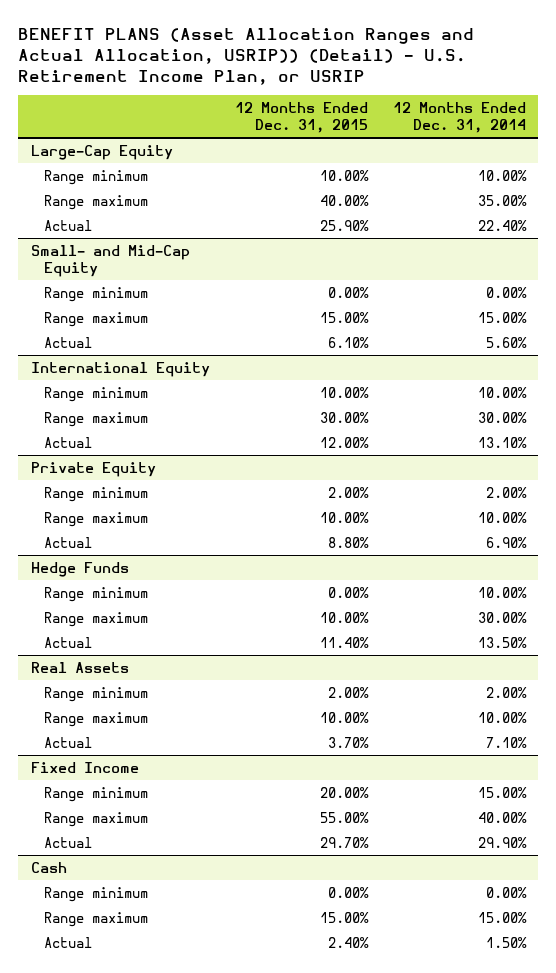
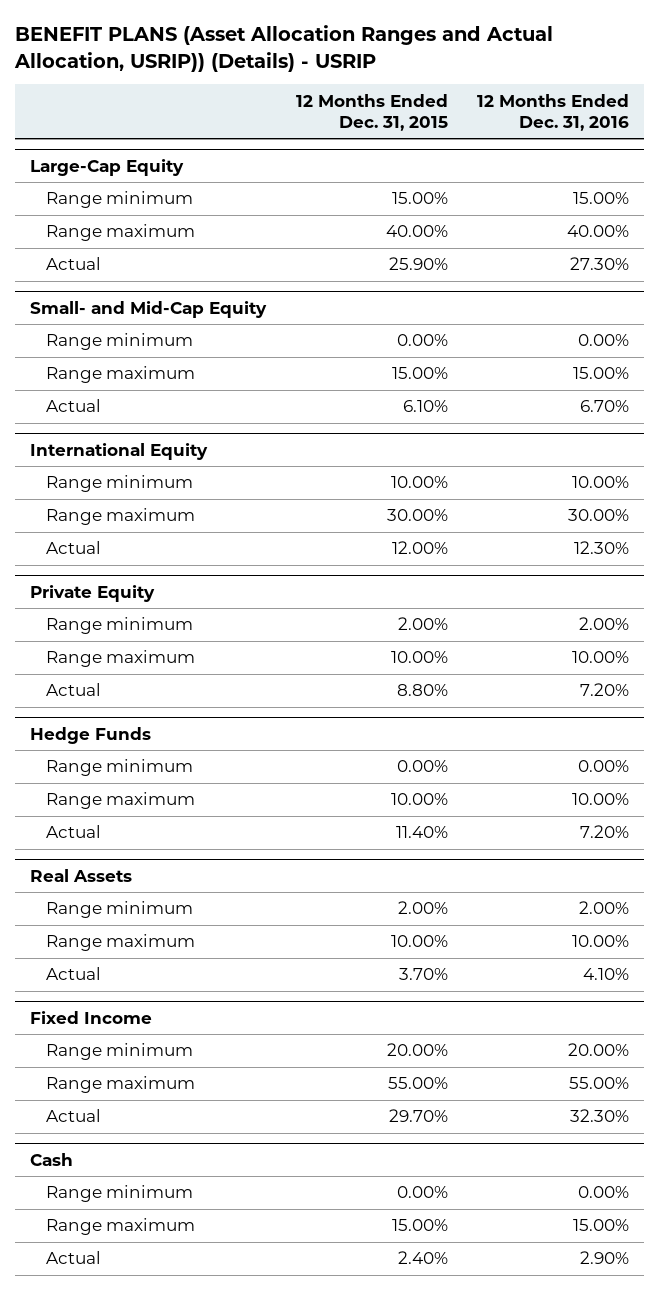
[18,27,475,85] BENEFIT PLANS (Asset Allocation Ranges and Actual Allocation, USRIP)) (Detail) - U.S. Retirement Income Plan, or USRIP -> [14,25,554,72] BENEFIT PLANS (Asset Allocation Ranges and Actual Allocation, USRIP)) (Details) - USRIP
[392,101,526,133] 12 Months Ended Dec. 31, 2014 -> none
none -> [477,93,630,131] 12 Months Ended Dec. 31, 2016
[319,169,369,181] 10.00% -> [391,192,448,205] 15.00%

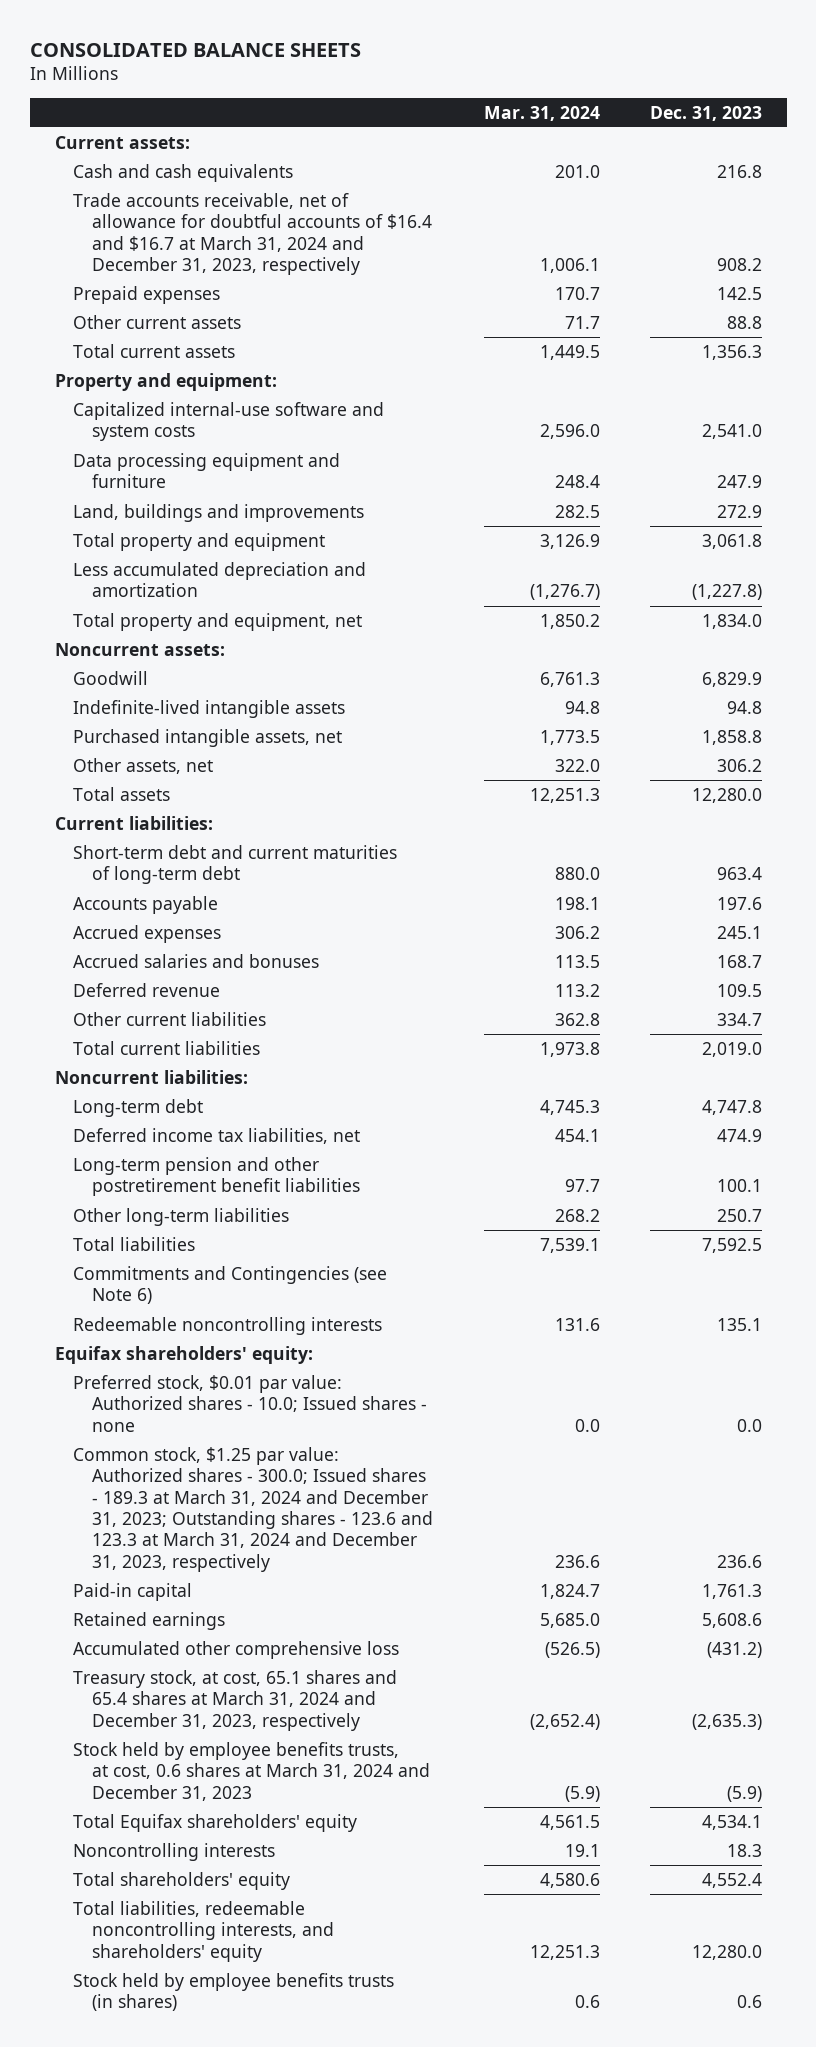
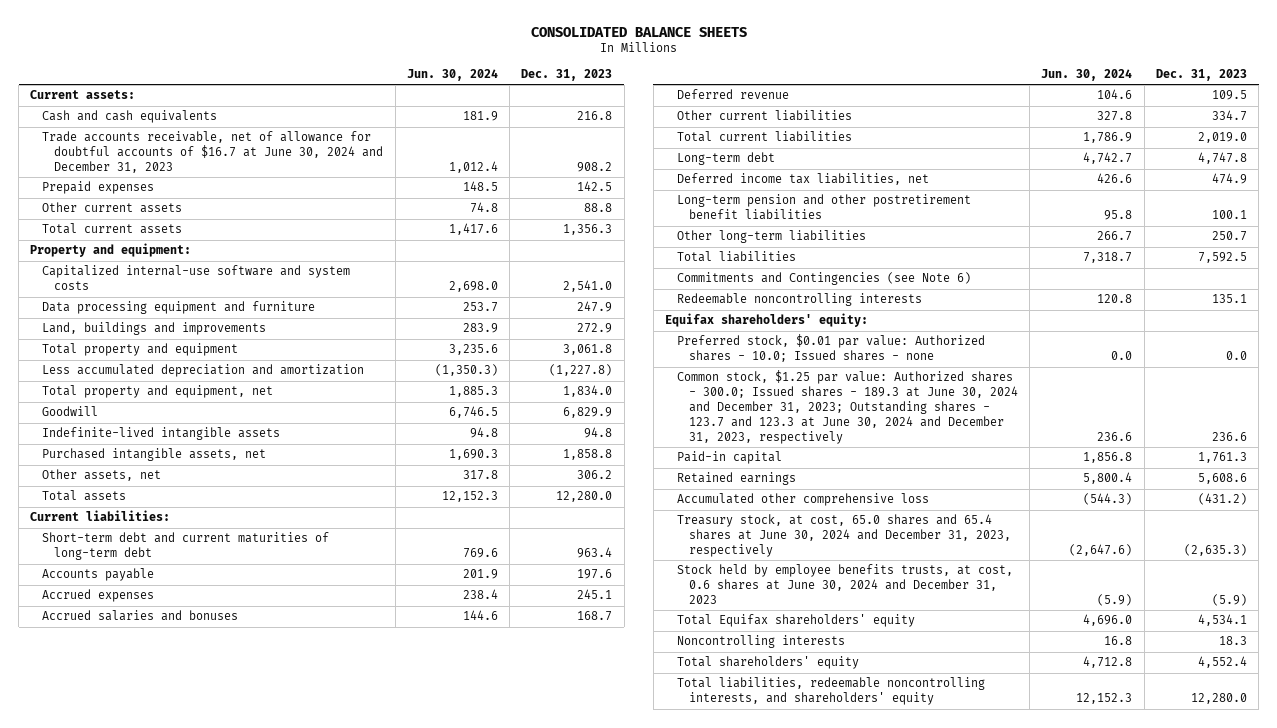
[483,105,600,121] Mar. 31, 2024 -> none
none -> [406,69,498,82] Jun. 30, 2024
[73,192,433,275] Trade accounts receivable, net of allowance for doubtful accounts of $16.4 and $16.7 at March 31, 2024 and December 31, 2023, respectively -> [42,131,384,174] Trade accounts receivable, net of allowance for doubtful accounts of $16.7 at June 30, 2024 and December 31, 2023
[54,642,225,656] Noncurrent assets: -> none
[54,1069,248,1084] Noncurrent liabilities: -> none
[73,1446,434,1572] Common stock, $1.25 par value: Authorized shares - 300.0; Issued shares - 189.3 at March 31, 2024 and December 31, 2023; Outstanding shares - 123.6 and 123.3 at March 31, 2024 and December 31, 2023, respectively -> [676,370,1018,444] Common stock, $1.25 par value: Authorized shares - 300.0; Issued shares - 189.3 at June 30, 2024 and December 31, 2023; Outstanding shares - 123.7 and 123.3 at June 30, 2024 and December 31, 2023, respectively
[73,1669,398,1731] Treasury stock, at cost, 65.1 shares and 65.4 shares at March 31, 2024 and December 31, 2023, respectively -> [676,514,1011,558] Treasury stock, at cost, 65.0 shares and 65.4 shares at June 30, 2024 and December 31, 2023, respectively
[73,1741,431,1801] Stock held by employee benefits trusts, at cost, 0.6 shares at March 31, 2024 and December 31, 2023 -> [676,564,1013,605] Stock held by employee benefits trusts, at cost, 0.6 shares at June 30, 2024 and December 31, 2023
[73,1972,395,2012] Stock held by employee benefits trusts (in shares) -> none

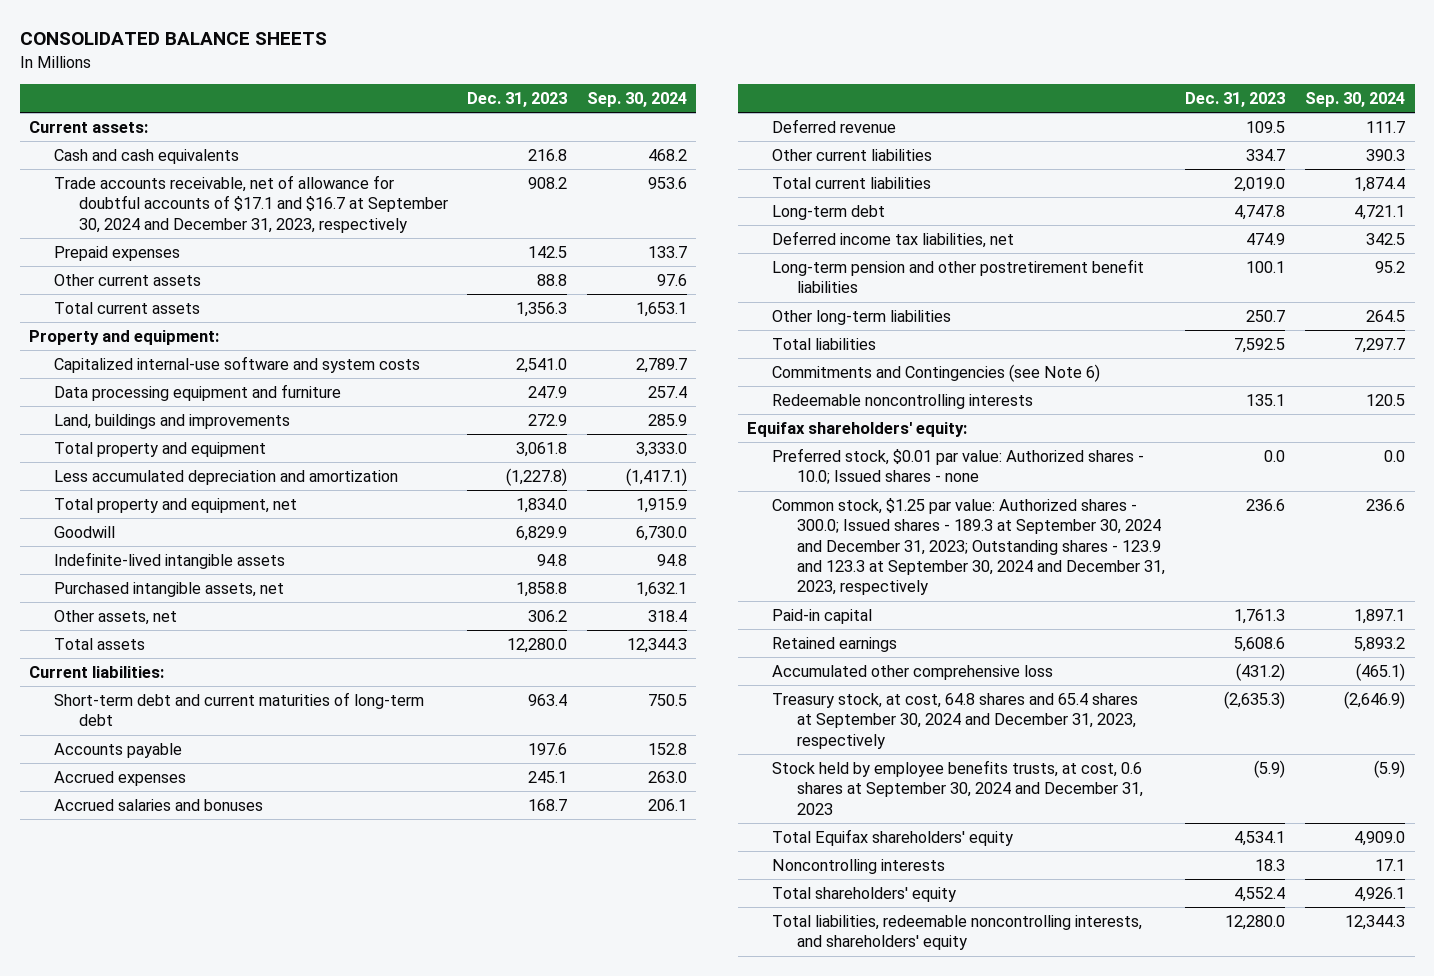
[406,69,498,82] Jun. 30, 2024 -> none
none -> [586,92,687,108] Sep. 30, 2024
[42,131,384,174] Trade accounts receivable, net of allowance for doubtful accounts of $16.7 at June 30, 2024 and December 31, 2023 -> [53,175,448,233] Trade accounts receivable, net of allowance for doubtful accounts of $17.1 and $16.7 at September 30, 2024 and December 31, 2023, respectively
[676,370,1018,444] Common stock, $1.25 par value: Authorized shares - 300.0; Issued shares - 189.3 at June 30, 2024 and December 31, 2023; Outstanding shares - 123.7 and 123.3 at June 30, 2024 and December 31, 2023, respectively -> [772,498,1165,596] Common stock, $1.25 par value: Authorized shares - 300.0; Issued shares - 189.3 at September 30, 2024 and December 31, 2023; Outstanding shares - 123.9 and 123.3 at September 30, 2024 and December 31, 2023, respectively
[676,514,1011,558] Treasury stock, at cost, 65.0 shares and 65.4 shares at June 30, 2024 and December 31, 2023, respectively -> [772,693,1139,749] Treasury stock, at cost, 64.8 shares and 65.4 shares at September 30, 2024 and December 31, 2023, respectively
[676,564,1013,605] Stock held by employee benefits trusts, at cost, 0.6 shares at June 30, 2024 and December 31, 2023 -> [772,760,1143,815] Stock held by employee benefits trusts, at cost, 0.6 shares at September 30, 2024 and December 31, 2023

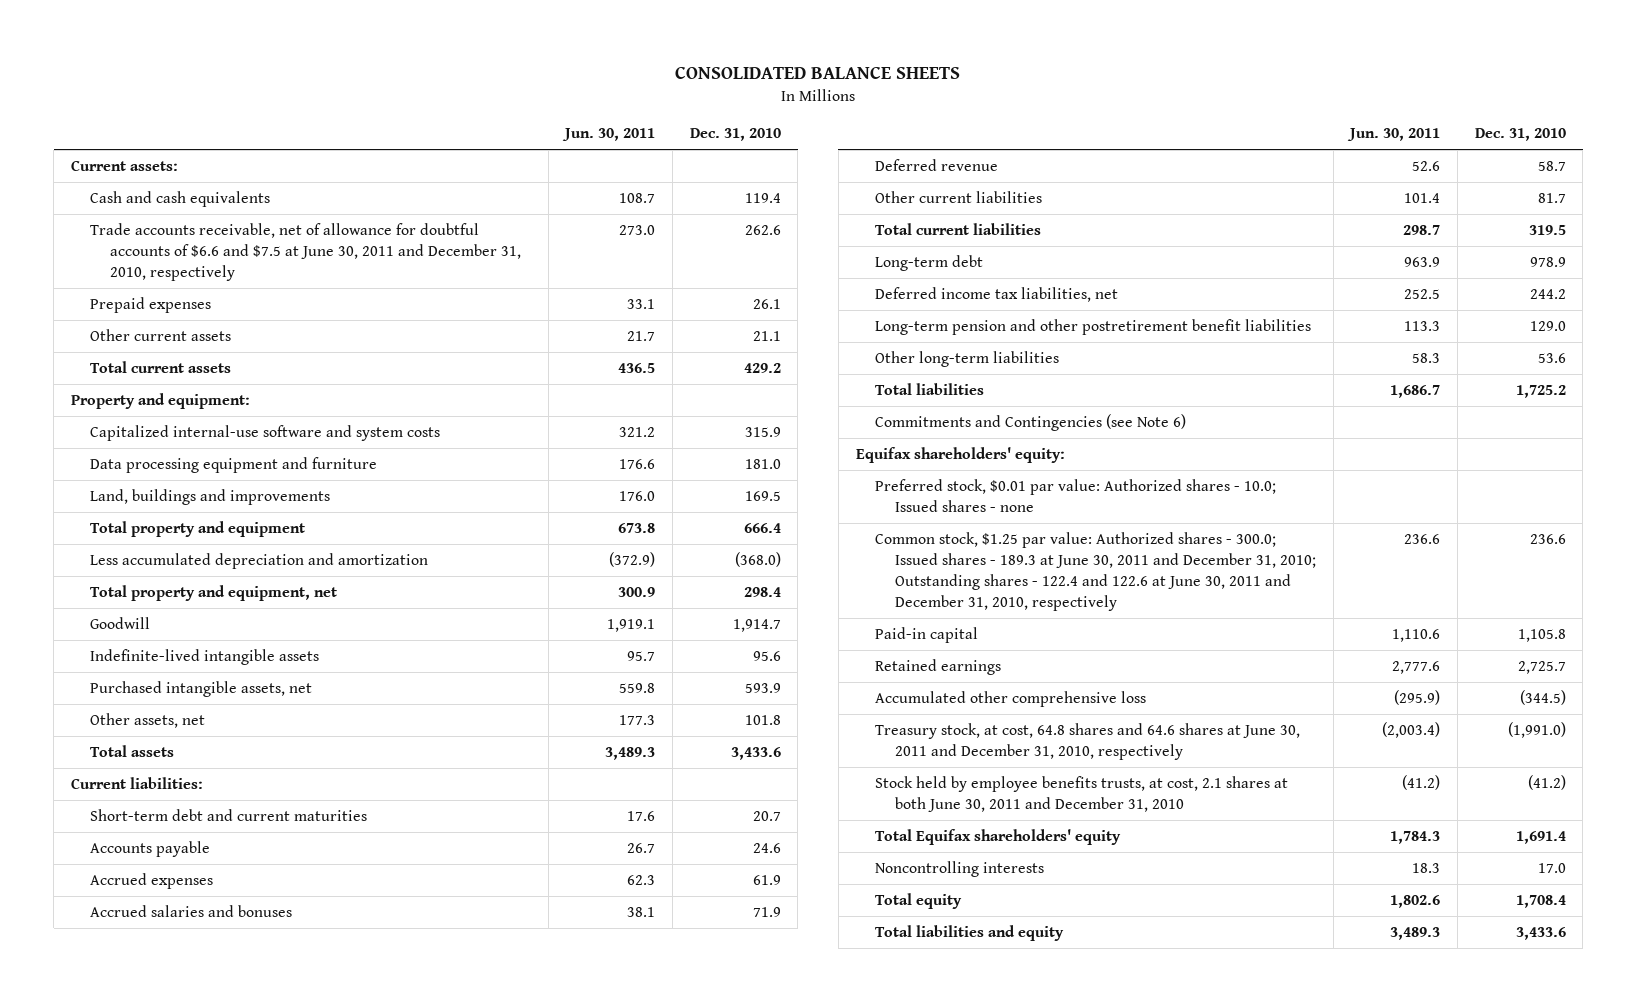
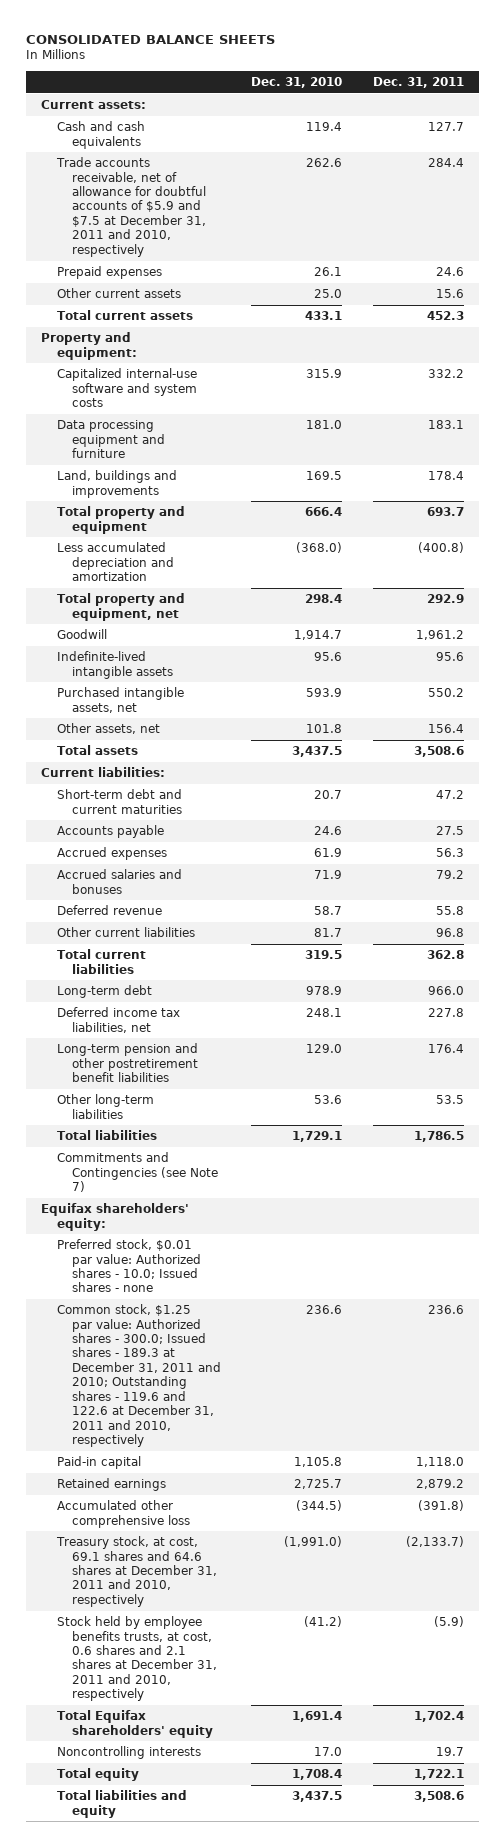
[562,127,656,141] Jun. 30, 2011 -> none
none -> [372,76,464,88] Dec. 31, 2011
[90,223,522,282] Trade accounts receivable, net of allowance for doubtful accounts of $6.6 and $7.5 at June 30, 2011 and December 31, 2010, respectively -> [55,157,207,257] Trade accounts receivable, net of allowance for doubtful accounts of $5.9 and $7.5 at December 31, 2011 and 2010, respectively
[752,331,781,342] 21.1 -> [314,289,343,299] 25.0
[743,363,781,374] 429.2 -> [305,311,343,321] 433.1
[730,747,781,761] 3,433.6 -> [292,746,343,758] 3,437.5
[1529,289,1566,300] 244.2 -> [306,1008,343,1018] 248.1
[1515,385,1566,399] 1,725.2 -> [292,1131,343,1143] 1,729.1
[875,414,1187,432] Commitments and Contingencies (see Note 6) -> [56,1152,219,1193] Commitments and Contingencies (see Note 7)
[875,532,1316,612] Common stock, $1.25 par value: Authorized shares - 300.0; Issued shares - 189.3 at June 30, 2011 and December 31, 2010; Outstanding shares - 122.4 and 122.6 at June 30, 2011 and December 31, 2010, respectively -> [56,1304,222,1448] Common stock, $1.25 par value: Authorized shares - 300.0; Issued shares - 189.3 at December 31, 2011 and 2010; Outstanding shares - 119.6 and 122.6 at December 31, 2011 and 2010, respectively
[875,723,1301,761] Treasury stock, at cost, 64.8 shares and 64.6 shares at June 30, 2011 and December 31, 2010, respectively -> [55,1536,218,1607] Treasury stock, at cost, 69.1 shares and 64.6 shares at December 31, 2011 and 2010, respectively
[875,776,1289,813] Stock held by employee benefits trusts, at cost, 2.1 shares at both June 30, 2011 and December 31, 2010 -> [56,1616,218,1702] Stock held by employee benefits trusts, at cost, 0.6 shares and 2.1 shares at December 31, 2011 and 2010, respectively
[1515,927,1566,941] 3,433.6 -> [292,1791,343,1803] 3,437.5

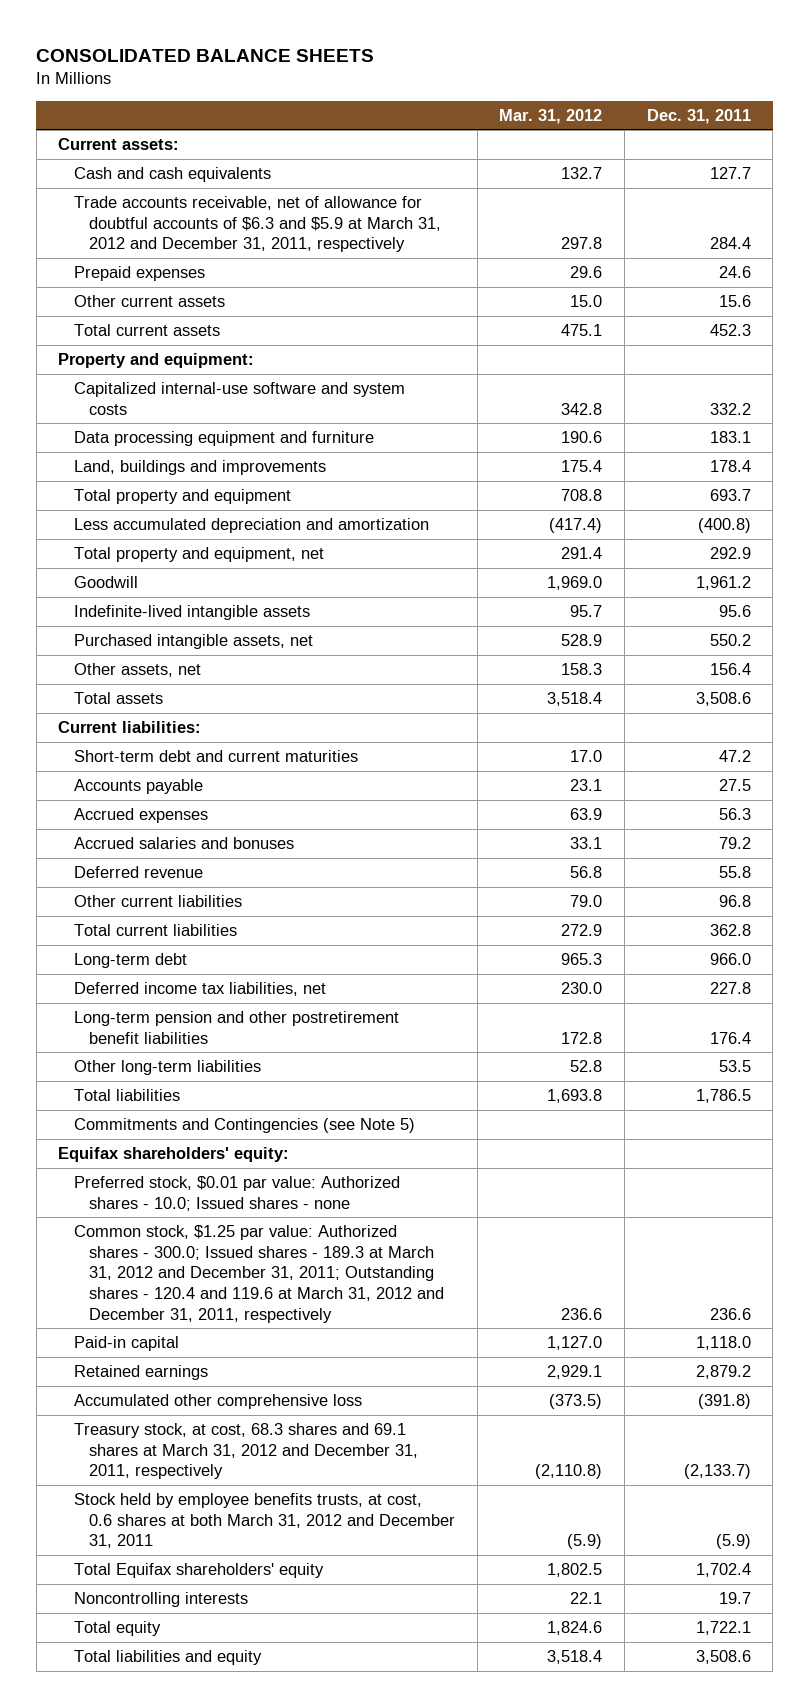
[251,76,343,88] Dec. 31, 2010 -> none
none -> [499,108,603,124] Mar. 31, 2012
[55,157,207,257] Trade accounts receivable, net of allowance for doubtful accounts of $5.9 and $7.5 at December 31, 2011 and 2010, respectively -> [73,196,442,253] Trade accounts receivable, net of allowance for doubtful accounts of $6.3 and $5.9 at March 31, 2012 and December 31, 2011, respectively
[56,1152,219,1193] Commitments and Contingencies (see Note 7) -> [73,1118,415,1134] Commitments and Contingencies (see Note 5)
[56,1304,222,1448] Common stock, $1.25 par value: Authorized shares - 300.0; Issued shares - 189.3 at December 31, 2011 and 2010; Outstanding shares - 119.6 and 122.6 at December 31, 2011 and 2010, respectively -> [73,1225,445,1323] Common stock, $1.25 par value: Authorized shares - 300.0; Issued shares - 189.3 at March 31, 2012 and December 31, 2011; Outstanding shares - 120.4 and 119.6 at March 31, 2012 and December 31, 2011, respectively
[55,1536,218,1607] Treasury stock, at cost, 69.1 shares and 64.6 shares at December 31, 2011 and 2010, respectively -> [73,1423,419,1480] Treasury stock, at cost, 68.3 shares and 69.1 shares at March 31, 2012 and December 31, 2011, respectively
[56,1616,218,1702] Stock held by employee benefits trusts, at cost, 0.6 shares and 2.1 shares at December 31, 2011 and 2010, respectively -> [73,1493,456,1549] Stock held by employee benefits trusts, at cost, 0.6 shares at both March 31, 2012 and December 31, 2011

